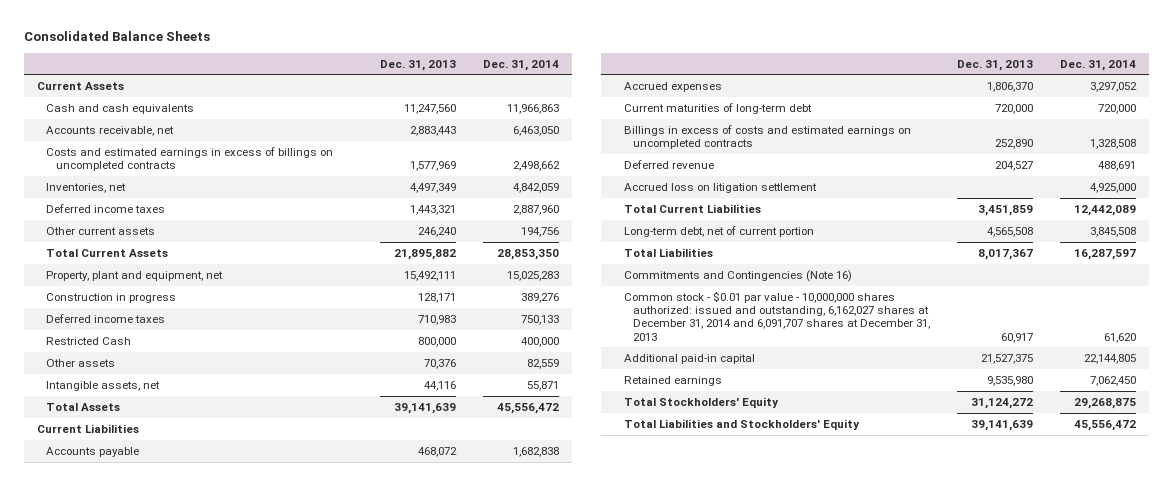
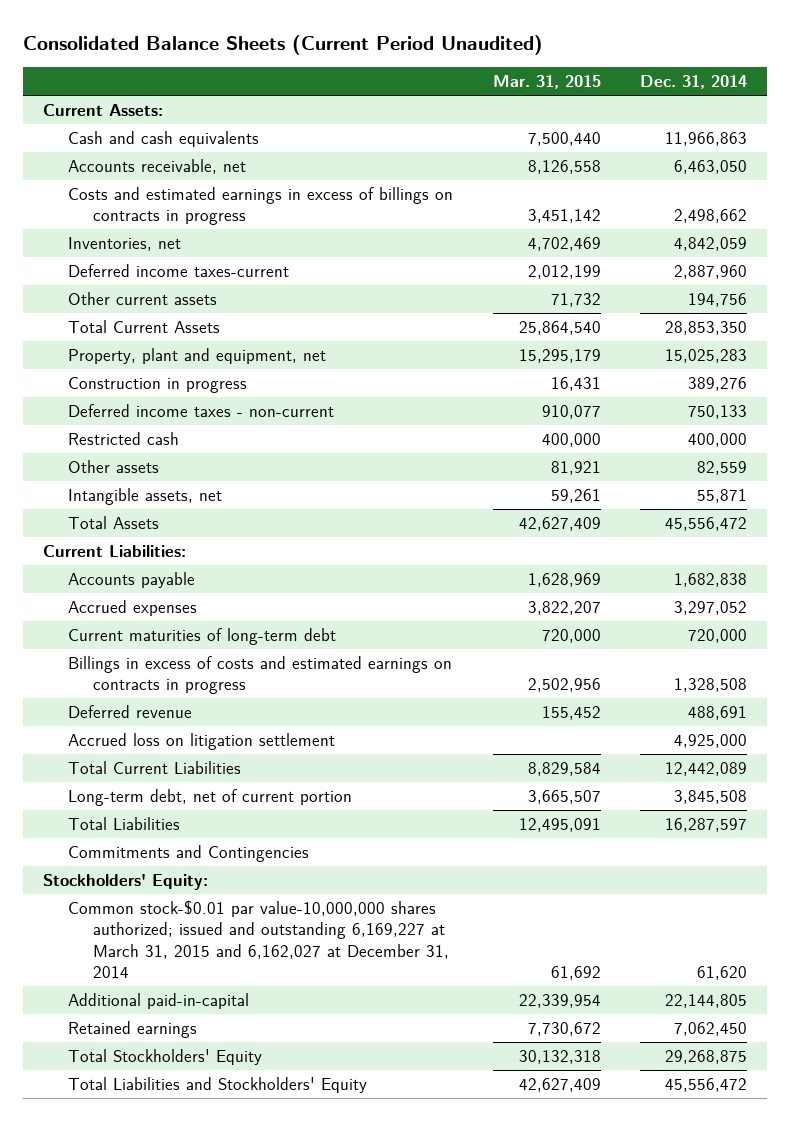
[23,31,210,42] Consolidated Balance Sheets -> [23,34,544,55] Consolidated Balance Sheets (Current Period Unaudited)
[379,59,456,71] Dec. 31, 2013 -> none
none -> [492,75,601,90] Mar. 31, 2015
[36,81,124,90] Current Assets -> [43,103,164,116] Current Assets:
[46,146,334,172] Costs and estimated earnings in excess of billings on uncompleted contracts -> [68,186,454,226] Costs and estimated earnings in excess of billings on contracts in progress
[46,203,166,213] Deferred income taxes -> [68,263,290,277] Deferred income taxes-current
[46,313,166,323] Deferred income taxes -> [68,403,335,417] Deferred income taxes - non-current
[46,336,132,345] Restricted Cash -> [68,431,180,445] Restricted cash
[36,423,139,433] Current Liabilities -> [43,544,187,557] Current Liabilities:
[623,124,911,150] Billings in excess of costs and estimated earnings on uncompleted contracts -> [68,655,453,695] Billings in excess of costs and estimated earnings on contracts in progress
[623,269,852,282] Commitments and Contingencies (Note 16) -> [68,844,310,862] Commitments and Contingencies
none -> [43,873,209,890] Stockholders' Equity:
[623,290,931,341] Common stock - $0.01 par value - 10,000,000 shares authorized: issued and outstanding, 6,162,027 shares at December 31, 2014 and 6,091,707 shares at December 31, 2013 -> [68,899,449,979] Common stock-$0.01 par value-10,000,000 shares authorized; issued and outstanding 6,169,227 at March 31, 2015 and 6,162,027 at December 31, 2014
[623,353,755,364] Additional paid-in capital -> [68,992,250,1009] Additional paid-in-capital

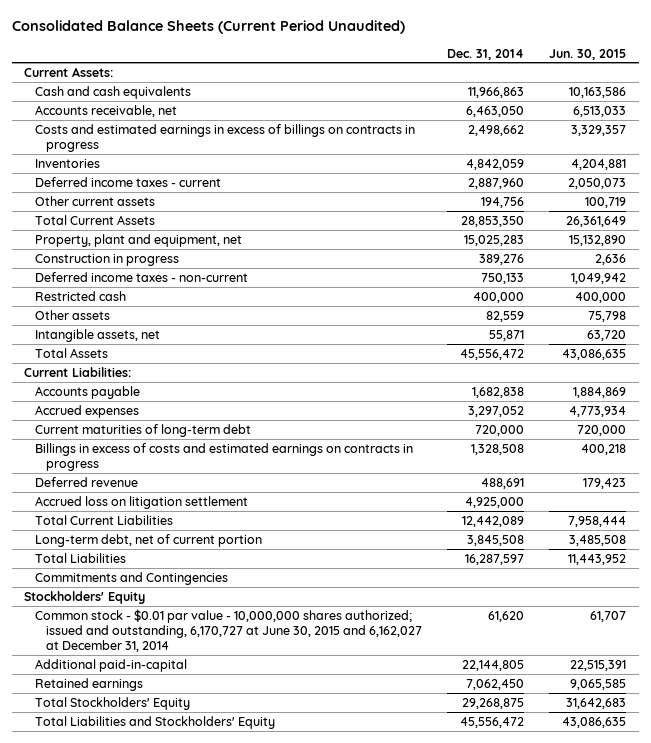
[492,75,601,90] Mar. 31, 2015 -> none
none -> [549,48,627,60] Jun. 30, 2015
[68,236,182,251] Inventories, net -> [35,158,101,168] Inventories
[68,263,290,277] Deferred income taxes-current -> [35,176,222,187] Deferred income taxes - current
[43,873,209,890] Stockholders' Equity: -> [24,590,146,604] Stockholders' Equity
[68,899,449,979] Common stock-$0.01 par value-10,000,000 shares authorized; issued and outstanding 6,169,227 at March 31, 2015 and 6,162,027 at December 31, 2014 -> [35,608,422,653] Common stock - $0.01 par value - 10,000,000 shares authorized; issued and outstanding, 6,170,727 at June 30, 2015 and 6,162,027 at December 31, 2014

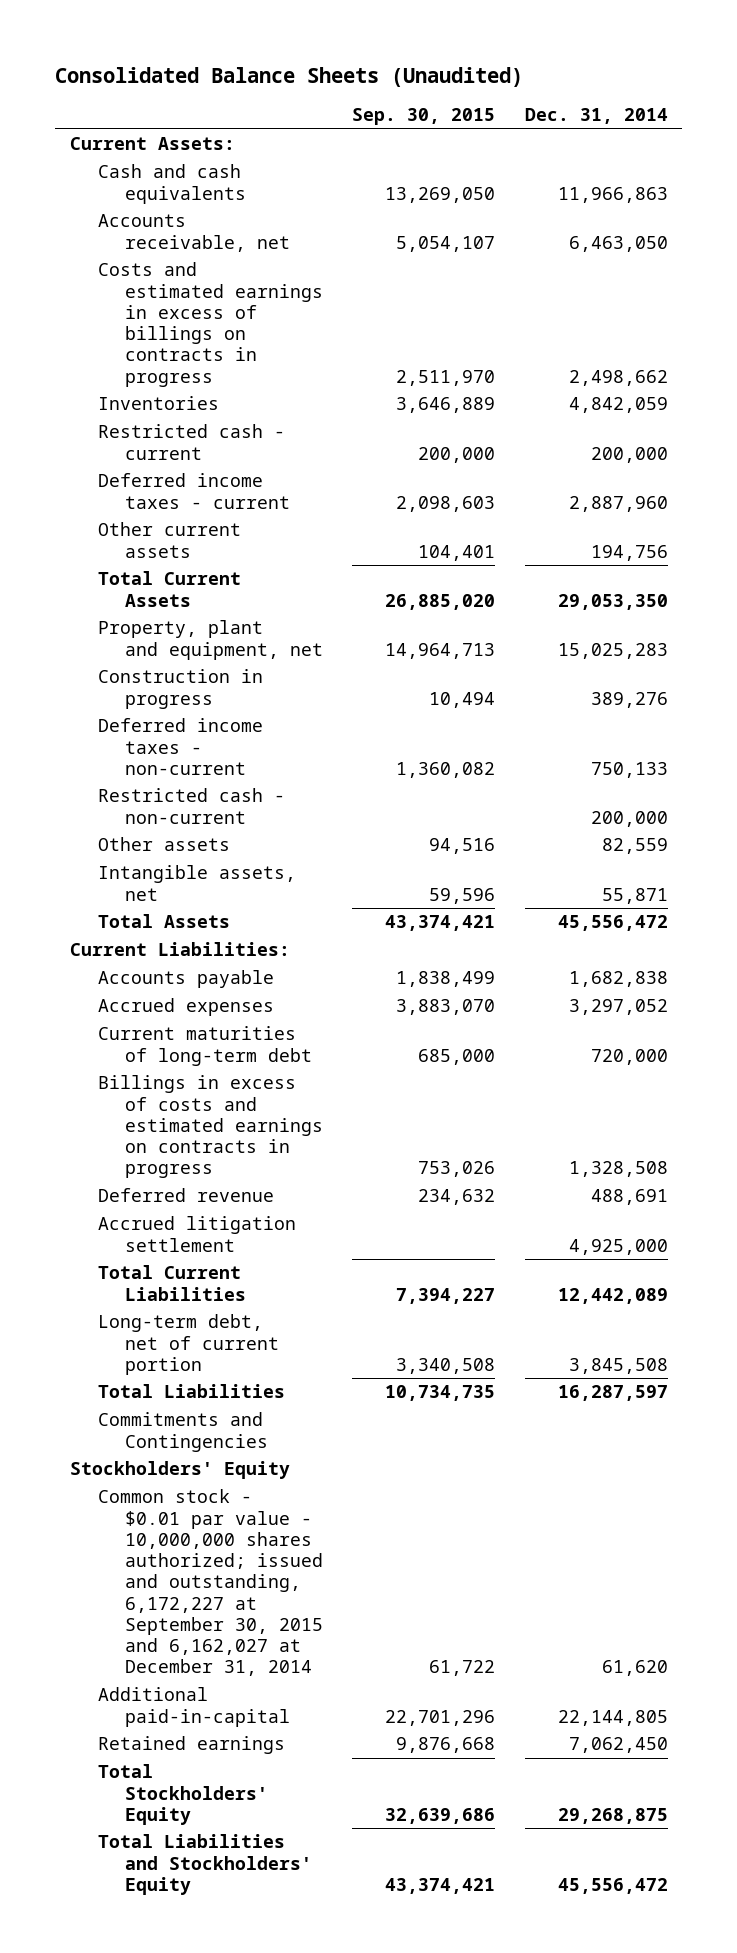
[11,20,405,35] Consolidated Balance Sheets (Current Period Unaudited) -> [55,66,524,87] Consolidated Balance Sheets (Unaudited)
[549,48,627,60] Jun. 30, 2015 -> none
none -> [352,108,496,126] Sep. 30, 2015
none -> [97,424,285,460] Restricted cash - current
[460,215,524,227] 28,853,350 -> [557,593,668,610] 29,053,350
[35,290,127,301] Restricted cash -> [97,788,285,824] Restricted cash - non-current
[472,291,524,303] 400,000 -> [590,810,668,827] 200,000
[35,495,249,509] Accrued loss on litigation settlement -> [97,1216,296,1252] Accrued litigation settlement
[35,608,422,653] Common stock - $0.01 par value - 10,000,000 shares authorized; issued and outstanding, 6,170,727 at June 30, 2015 and 6,162,027 at December 31, 2014 -> [97,1489,324,1677] Common stock - $0.01 par value - 10,000,000 shares authorized; issued and outstanding, 6,172,227 at September 30, 2015 and 6,162,027 at December 31, 2014

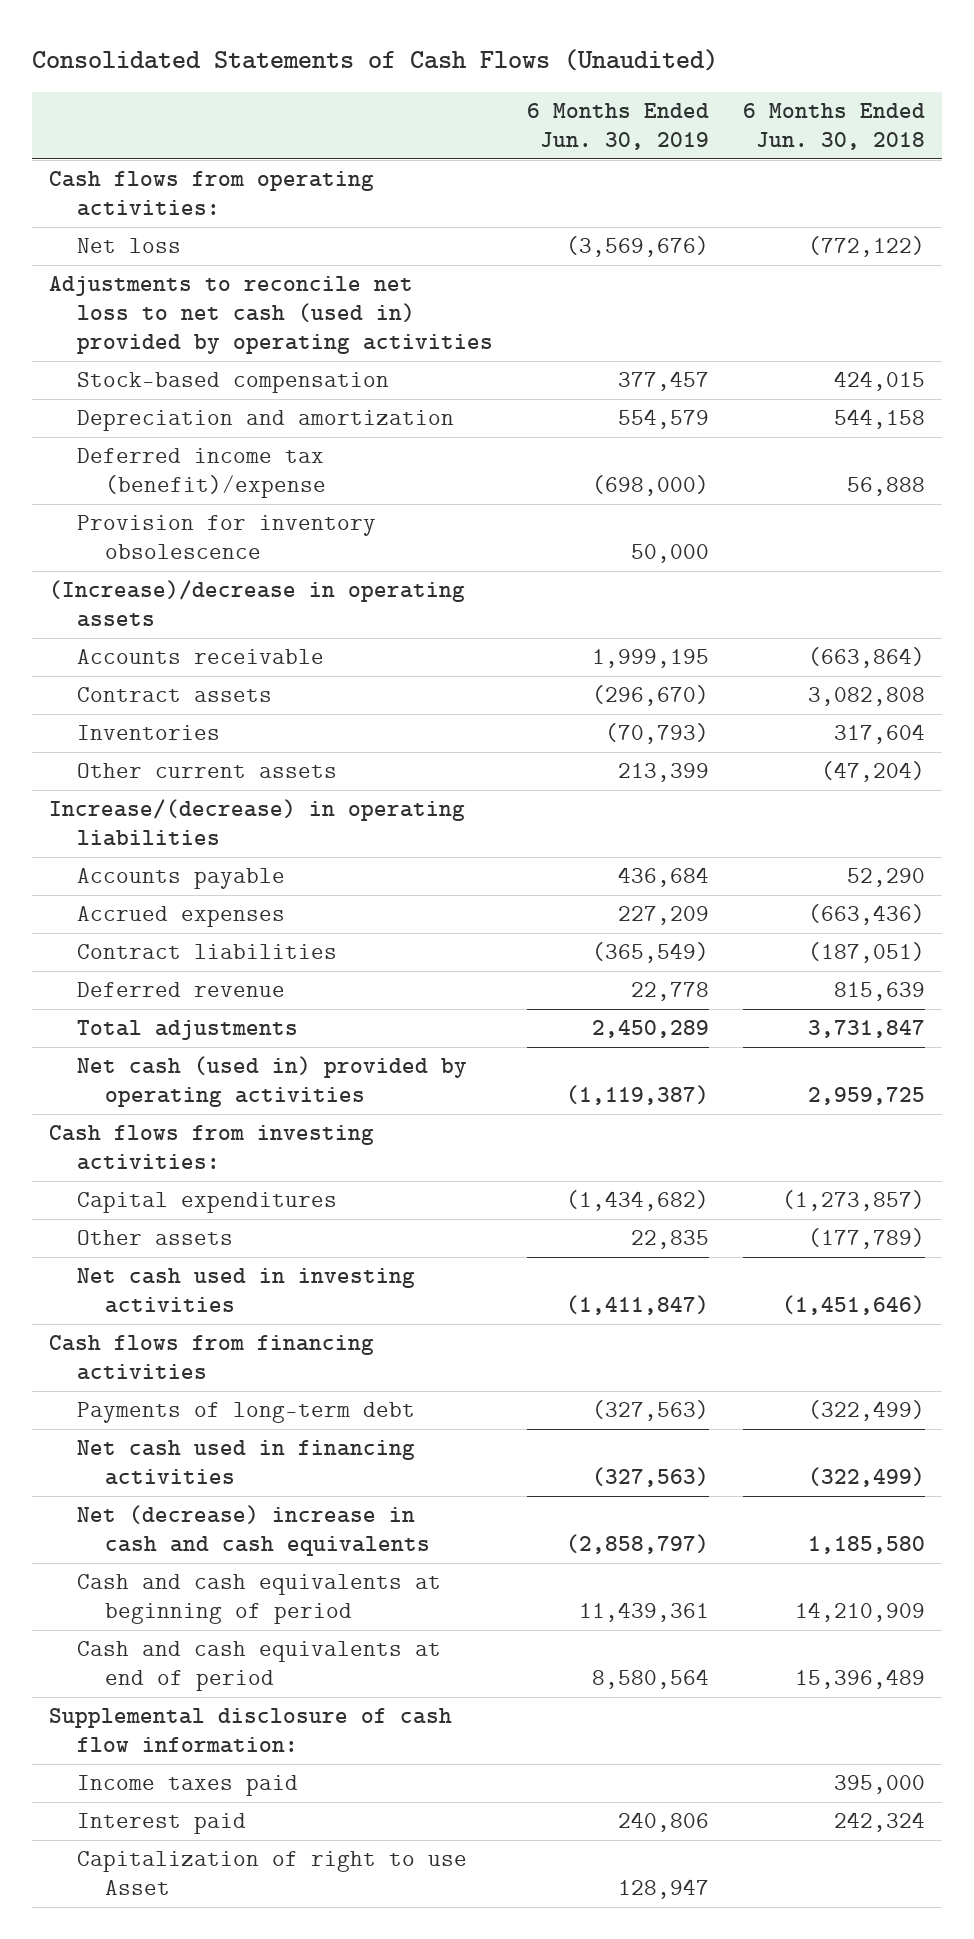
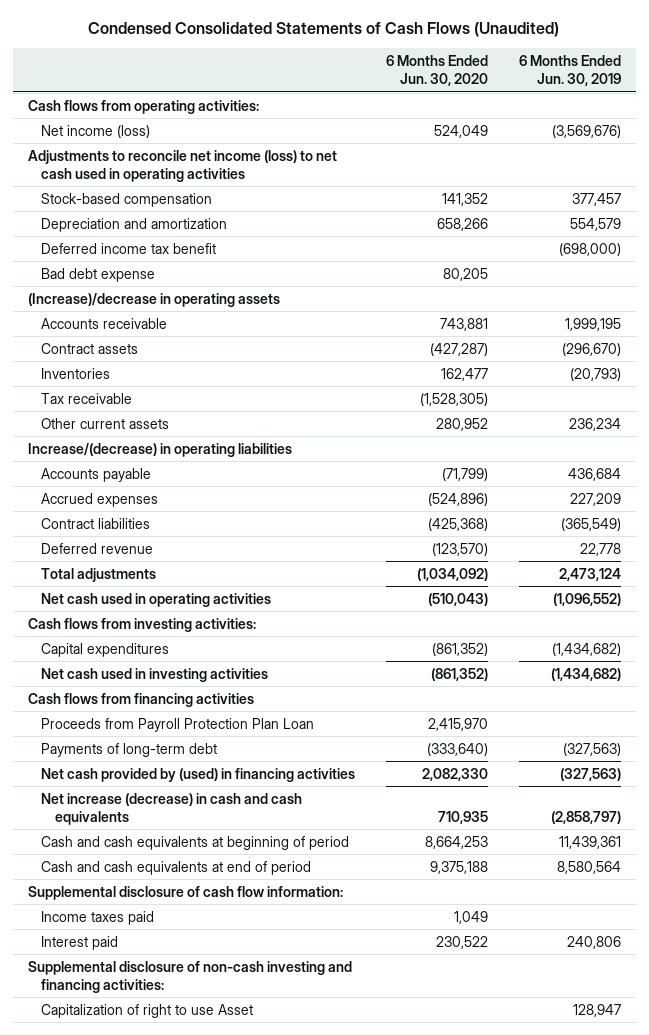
[31,49,718,72] Consolidated Statements of Cash Flows (Unaudited) -> [88,22,560,38] Condensed Consolidated Statements of Cash Flows (Unaudited)
[742,102,925,151] 6 Months Ended Jun. 30, 2018 -> none
none -> [386,55,489,87] 6 Months Ended Jun. 30, 2020
[76,238,181,254] Net loss -> [41,124,151,138] Net income (loss)
[48,276,493,355] Adjustments to reconcile net loss to net cash (used in) provided by operating activities -> [27,149,337,182] Adjustments to reconcile net income (loss) to net cash used in operating activities
[76,515,376,560] Provision for inventory obsolescence -> none
[76,448,326,499] Deferred income tax (benefit)/expense -> [41,242,217,254] Deferred income tax benefit
none -> [41,267,156,282] Bad debt expense
[604,723,709,745] (70,793) -> [569,367,621,381] (20,793)
none -> [41,392,133,404] Tax receivable
[617,763,709,783] 213,399 -> [568,417,621,431] 236,234
[591,1020,709,1039] 2,450,289 -> [558,567,621,581] 2,473,124
[76,1056,467,1108] Net cash (used in) provided by operating activities -> [41,592,272,607] Net cash used in operating activities
[565,1085,709,1106] (1,119,387) -> [552,592,621,606] (1,096,552)
[76,1230,233,1246] Other assets -> none
[565,1295,709,1316] (1,411,847) -> [550,667,621,681] (1,434,682)
none -> [41,717,315,732] Proceeds from Payroll Protection Plan Loan
[76,1440,415,1486] Net cash used in financing activities -> [41,767,356,782] Net cash provided by (used) in financing activities
[76,1505,430,1557] Net (decrease) increase in cash and cash equivalents -> [41,792,303,825] Net increase (decrease) in cash and cash equivalents
none -> [27,960,352,993] Supplemental disclosure of non-cash investing and financing activities:

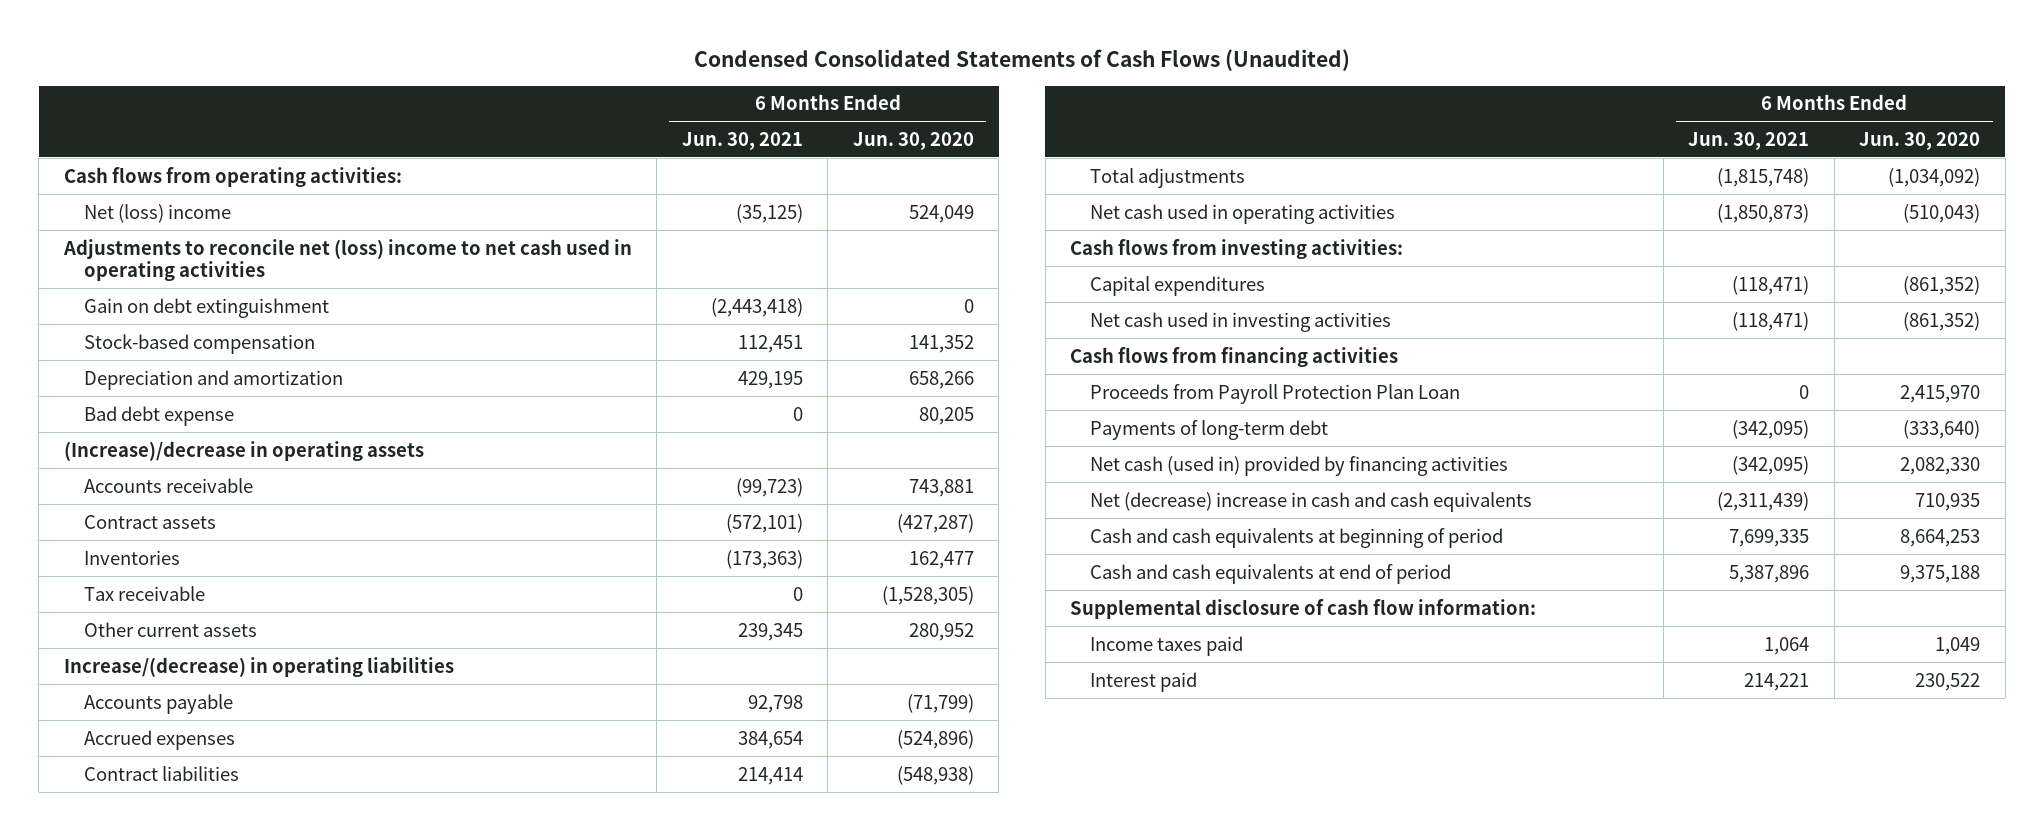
[518,55,621,87] 6 Months Ended Jun. 30, 2019 -> none
none -> [681,131,803,150] Jun. 30, 2021
[41,124,151,138] Net income (loss) -> [83,203,231,223] Net (loss) income
[27,149,337,182] Adjustments to reconcile net income (loss) to net cash used in operating activities -> [62,238,632,281] Adjustments to reconcile net (loss) income to net cash used in operating activities
none -> [83,297,329,318] Gain on debt extinguishment
[41,242,217,254] Deferred income tax benefit -> none
[41,542,154,554] Deferred revenue -> none
[428,517,489,531] (425,368) -> [896,765,974,785] (548,938)
[41,767,356,782] Net cash provided by (used) in financing activities -> [1090,455,1509,476] Net cash (used in) provided by financing activities
[41,792,303,825] Net increase (decrease) in cash and cash equivalents -> [1090,491,1533,512] Net (decrease) increase in cash and cash equivalents
[27,960,352,993] Supplemental disclosure of non-cash investing and financing activities: -> none
[41,1003,254,1018] Capitalization of right to use Asset -> none

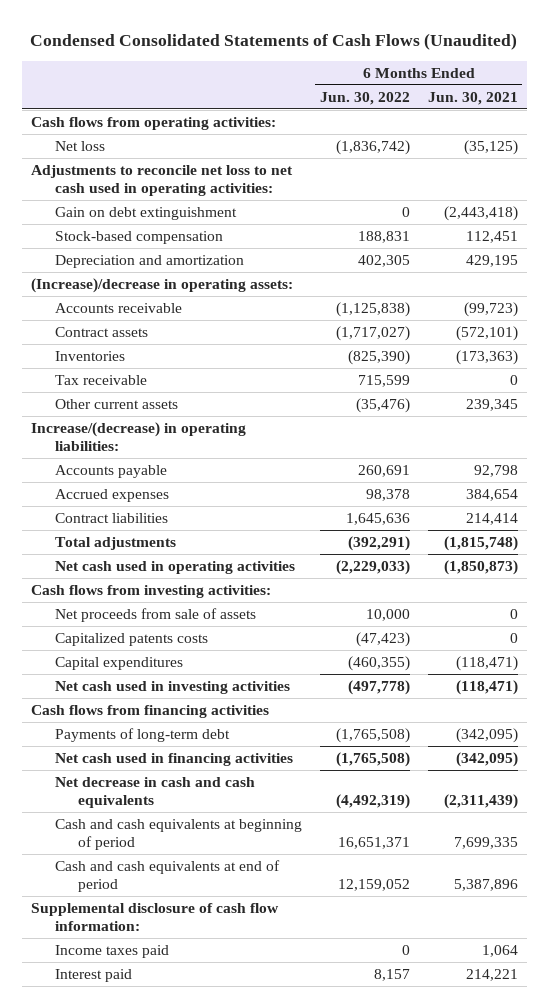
[852,131,974,150] Jun. 30, 2020 -> none
none -> [319,91,410,105] Jun. 30, 2022
[83,203,231,223] Net (loss) income -> [54,140,105,151] Net loss
[62,238,632,281] Adjustments to reconcile net (loss) income to net cash used in operating activities -> [30,164,293,196] Adjustments to reconcile net loss to net cash used in operating activities:
[83,405,234,426] Bad debt expense -> none
[63,440,424,461] (Increase)/decrease in operating assets -> [30,277,293,293] (Increase)/decrease in operating assets:
[63,656,454,677] Increase/(decrease) in operating liabilities -> [30,421,246,451] Increase/(decrease) in operating liabilities:
none -> [54,607,256,622] Net proceeds from sale of assets
none -> [54,632,208,646] Capitalized patents costs
[1090,383,1461,404] Proceeds from Payroll Protection Plan Loan -> none
[1090,455,1509,476] Net cash (used in) provided by financing activities -> [54,752,293,766] Net cash used in financing activities
[1090,491,1533,512] Net (decrease) increase in cash and cash equivalents -> [54,776,255,808] Net decrease in cash and cash equivalents

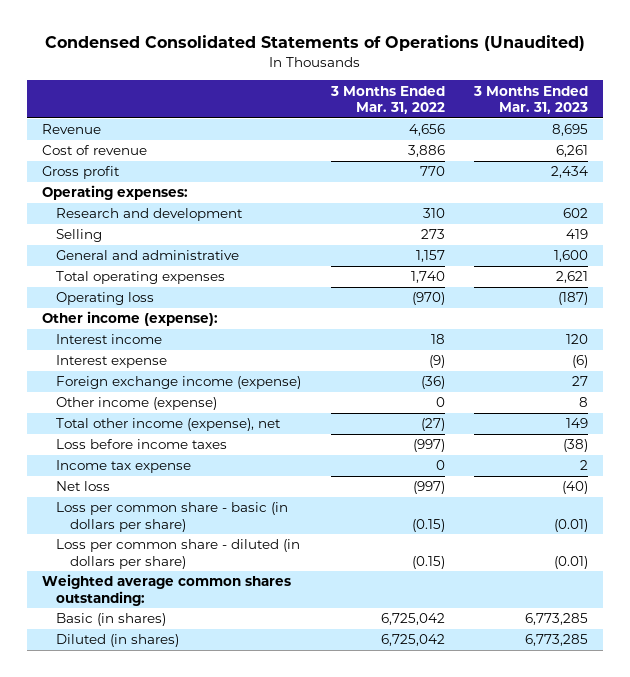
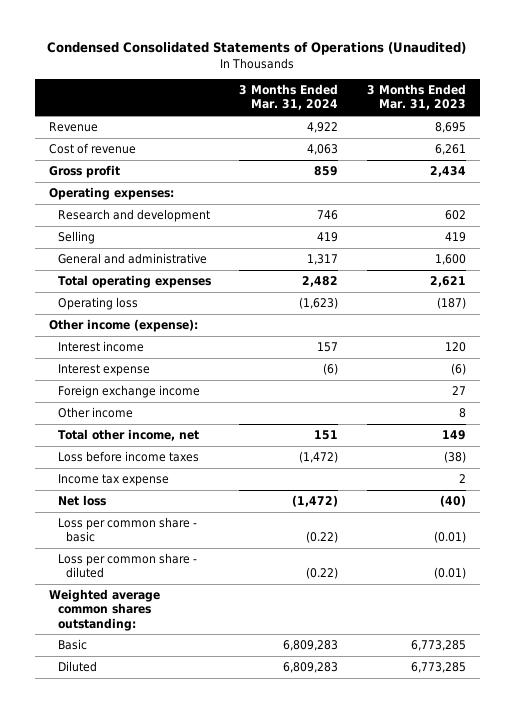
[329,85,445,114] 3 Months Ended Mar. 31, 2022 -> none
none -> [239,84,339,111] 3 Months Ended Mar. 31, 2024
[55,376,301,390] Foreign exchange income (expense) -> [57,385,200,399] Foreign exchange income
[55,397,217,411] Other income (expense) -> [57,407,133,419] Other income
[55,418,281,432] Total other income (expense), net -> [57,429,199,442] Total other income, net
[55,502,288,532] Loss per common share - basic (in dollars per share) -> [57,517,197,543] Loss per common share - basic
[55,539,300,569] Loss per common share - diluted (in dollars per share) -> [57,553,197,579] Loss per common share - diluted
[55,613,166,627] Basic (in shares) -> [57,639,87,651] Basic
[55,634,179,648] Diluted (in shares) -> [57,661,97,673] Diluted

